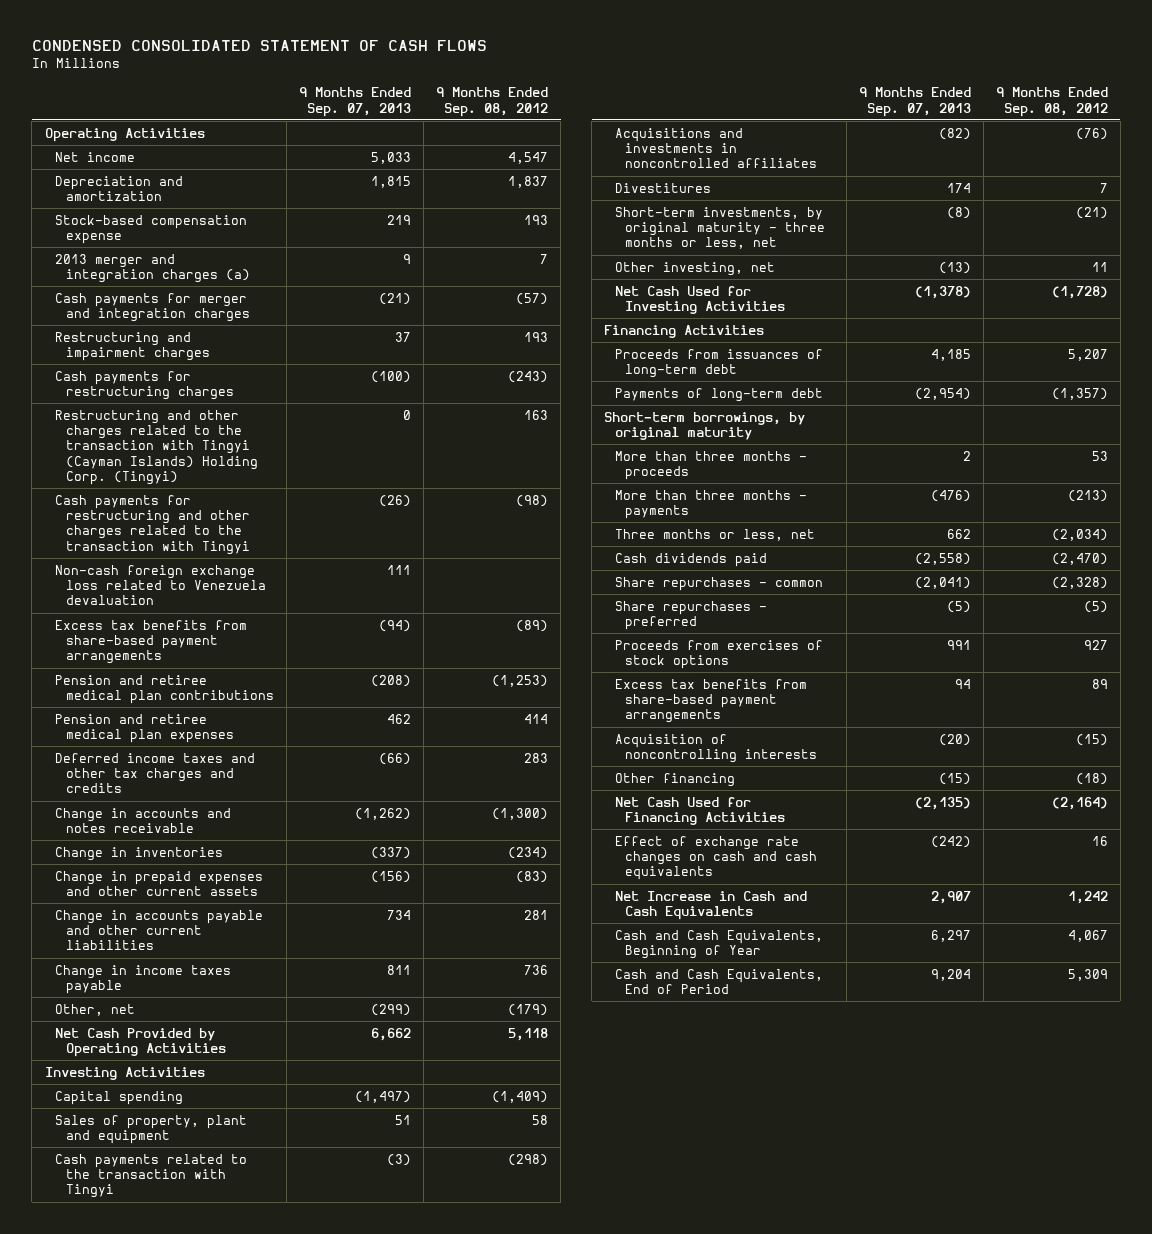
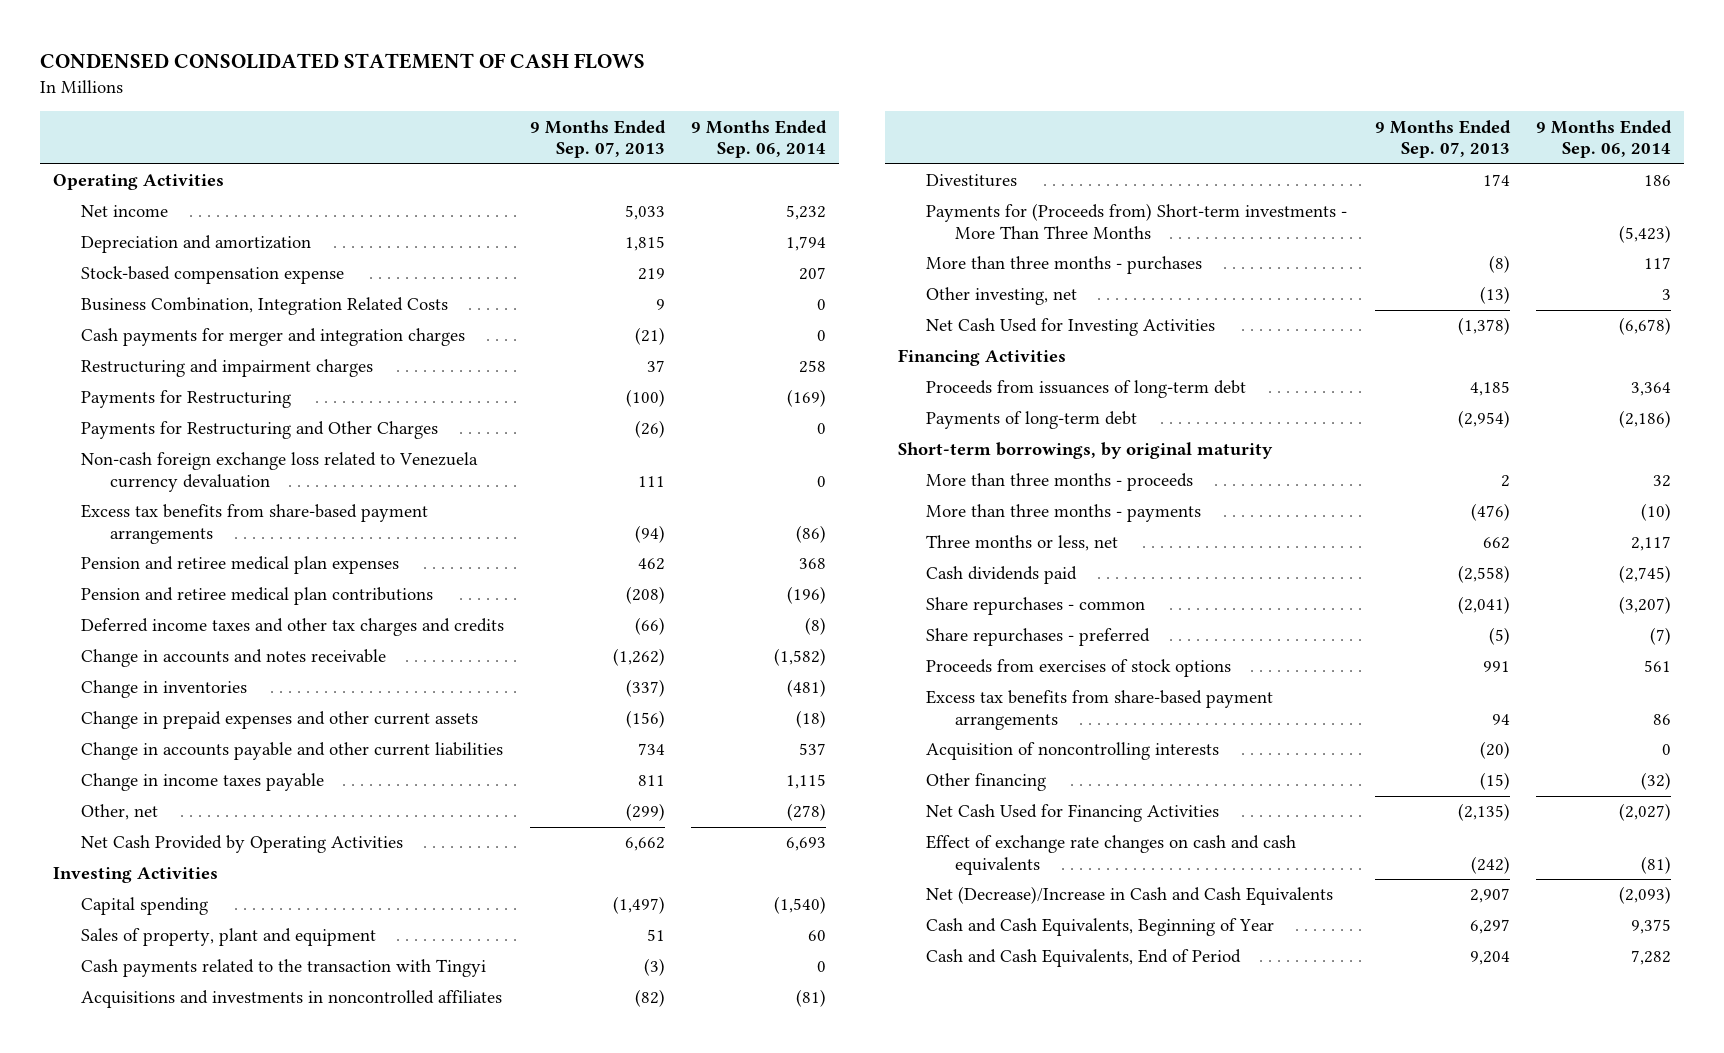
[436,87,549,117] 9 Months Ended Sep. 08, 2012 -> none
none -> [690,119,827,159] 9 Months Ended Sep. 06, 2014
[55,253,250,284] 2013 merger and integration charges (a) -> [81,297,449,316] Business Combination, Integration Related Costs
[55,409,258,486] Restructuring and other charges related to the transaction with Tingyi (Cayman Islands) Holding Corp. (Tingyi) -> none
[55,494,250,555] Cash payments for restructuring and other charges related to the transaction with Tingyi -> none
[55,370,234,401] Cash payments for restructuring charges -> [81,390,292,409] Payments for Restructuring
none -> [81,421,439,440] Payments for Restructuring and Other Charges
[55,564,266,606] Non-cash foreign exchange loss related to Venezuela devaluation -> [81,452,479,492] Non-cash foreign exchange loss related to Venezuela currency devaluation
[55,674,274,705] Pension and retiree medical plan contributions -> [81,587,434,606] Pension and retiree medical plan contributions
none -> [926,203,1348,239] Payments for (Proceeds from) Short-term investments - More Than Three Months
[614,206,826,250] Short-term investments, by original maturity - three months or less, net -> [926,256,1203,275] More than three months - purchases
[614,890,807,921] Net Increase in Cash and Cash Equivalents -> [926,886,1334,906] Net (Decrease)/Increase in Cash and Cash Equivalents

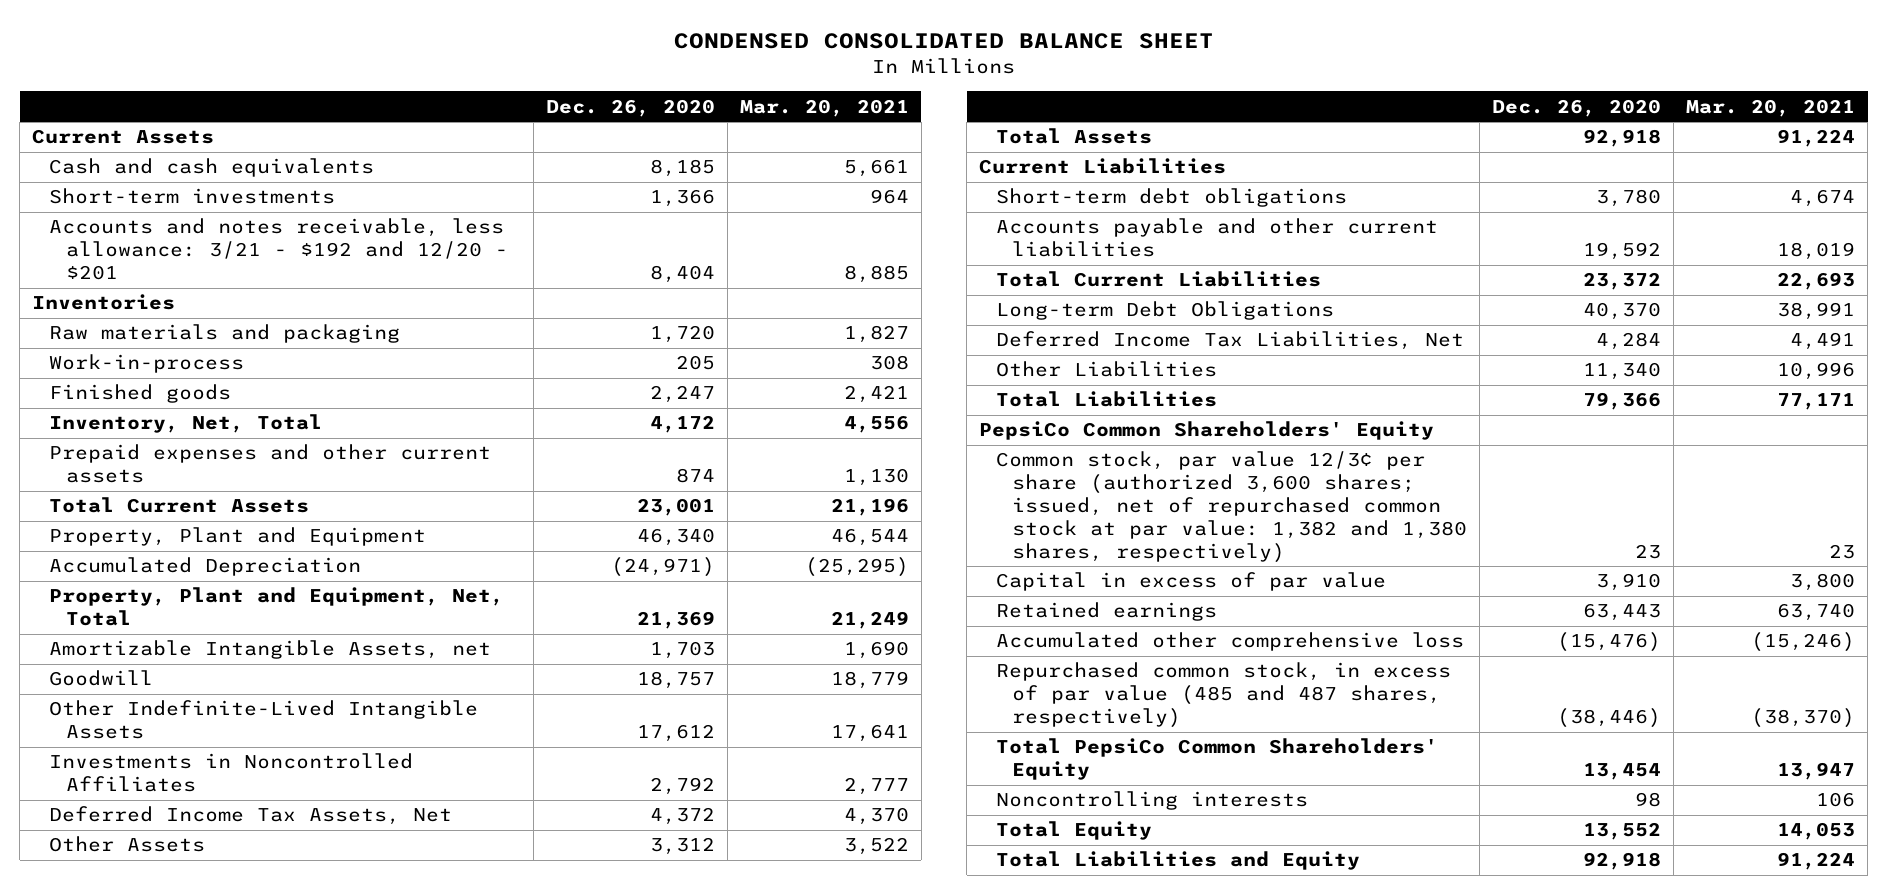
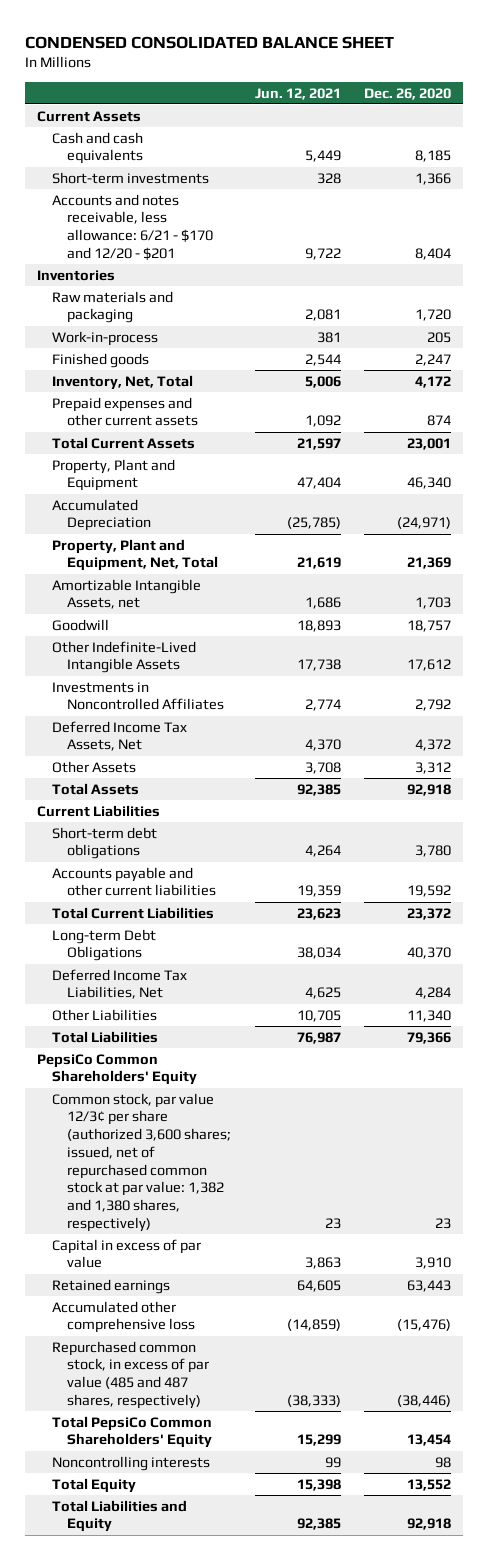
[739,98,909,117] Mar. 20, 2021 -> none
none -> [254,87,341,100] Jun. 12, 2021
[48,218,508,281] Accounts and notes receivable, less allowance: 3/21 - $192 and 12/20 - $201 -> [51,193,214,261] Accounts and notes receivable, less allowance: 6/21 - $170 and 12/20 - $201

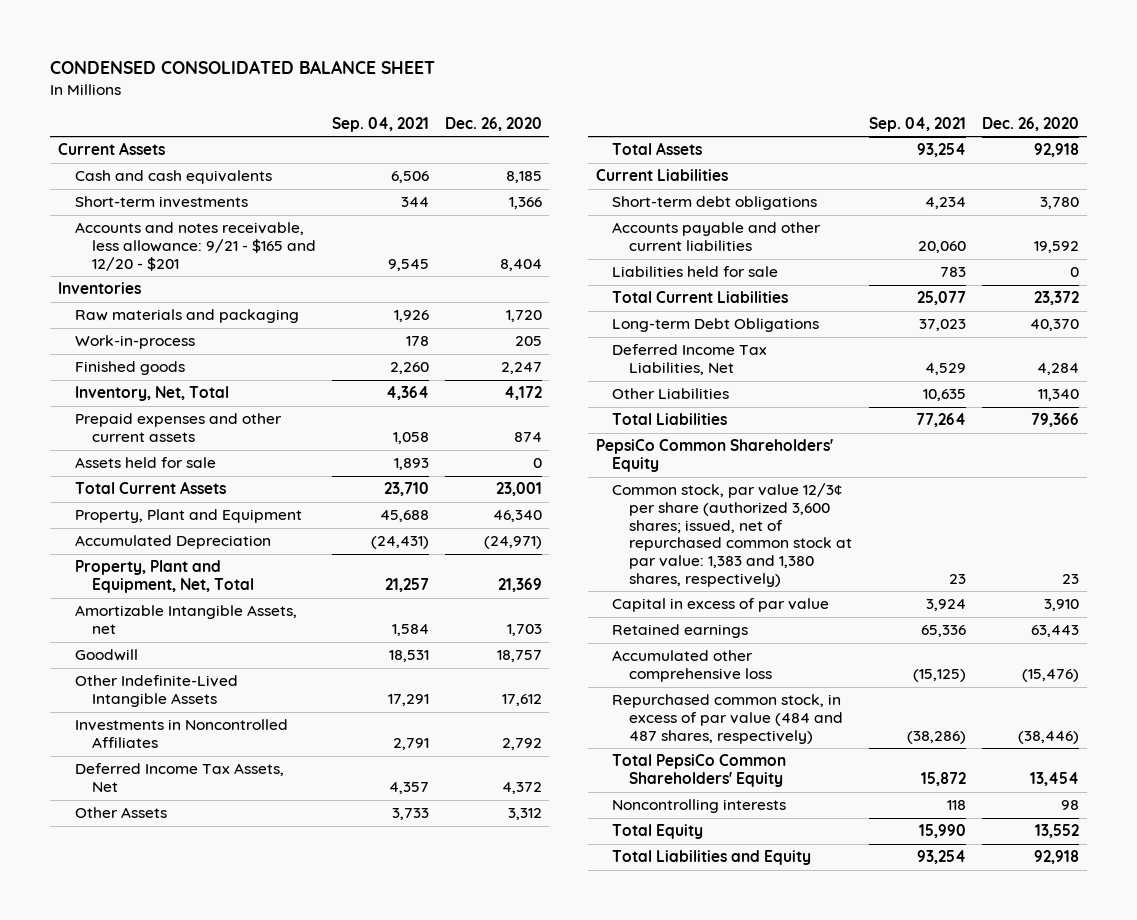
[254,87,341,100] Jun. 12, 2021 -> none
none -> [331,116,429,132] Sep. 04, 2021
[51,193,214,261] Accounts and notes receivable, less allowance: 6/21 - $170 and 12/20 - $201 -> [75,222,317,271] Accounts and notes receivable, less allowance: 9/21 - $165 and 12/20 - $201
none -> [75,457,217,469] Assets held for sale
none -> [612,266,779,278] Liabilities held for sale
[51,1092,232,1232] Common stock, par value 12/3¢ per share (authorized 3,600 shares; issued, net of repurchased common stock at par value: 1,382 and 1,380 shares, respectively) -> [612,483,853,587] Common stock, par value 12/3¢ per share (authorized 3,600 shares; issued, net of repurchased common stock at par value: 1,383 and 1,380 shares, respectively)
[51,1340,210,1409] Repurchased common stock, in excess of par value (485 and 487 shares, respectively) -> [612,694,844,744] Repurchased common stock, in excess of par value (484 and 487 shares, respectively)

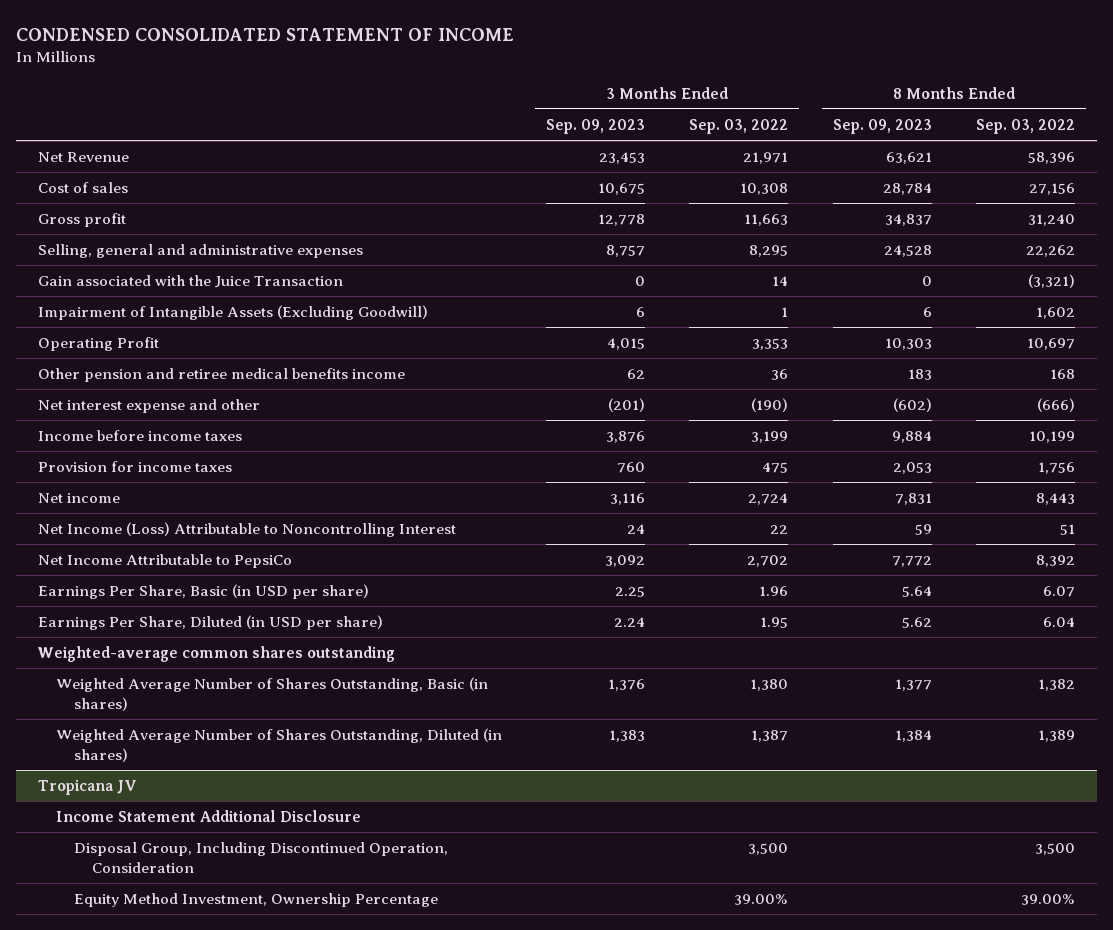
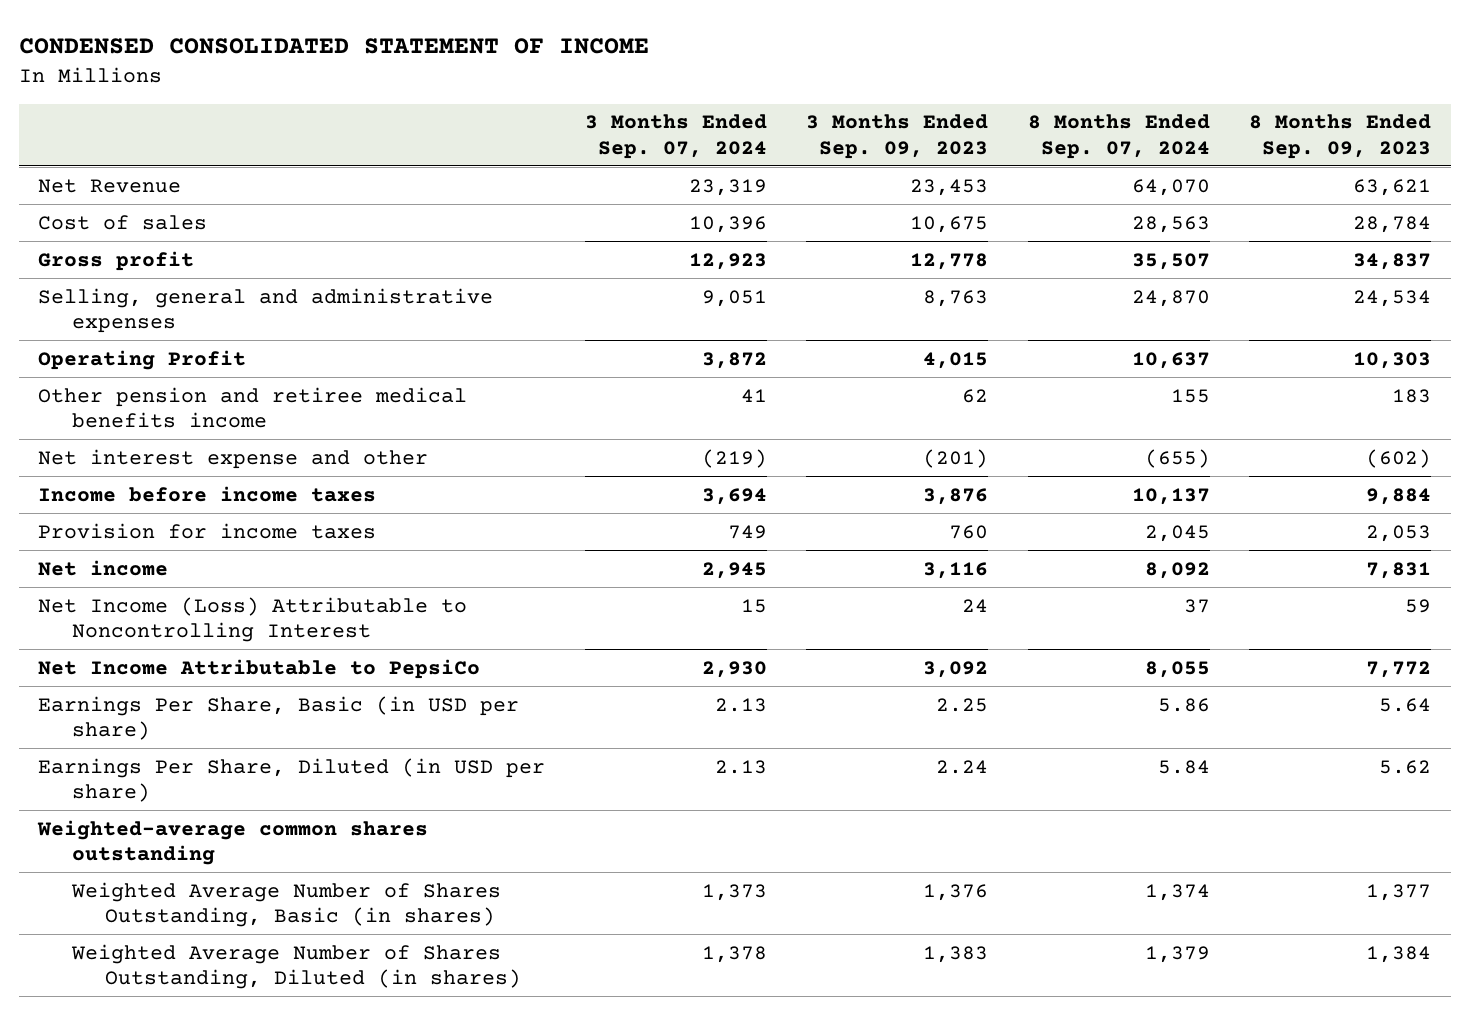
[689,119,789,135] Sep. 03, 2022 -> none
[975,119,1075,135] Sep. 03, 2022 -> none
none -> [584,114,767,159] 3 Months Ended Sep. 07, 2024
none -> [1027,114,1210,159] 8 Months Ended Sep. 07, 2024
[38,275,344,289] Gain associated with the Juice Transaction -> none
[38,305,429,321] Impairment of Intangible Assets (Excluding Goodwill) -> none
[606,245,646,258] 8,757 -> [923,289,989,307] 8,763
[883,245,932,258] 24,528 -> [1353,289,1432,307] 24,534
[38,779,138,796] Tropicana JV -> none
[56,810,362,823] Income Statement Additional Disclosure -> none
[73,842,448,873] Disposal Group, Including Discontinued Operation, Consideration -> none
[73,893,438,908] Equity Method Investment, Ownership Percentage -> none

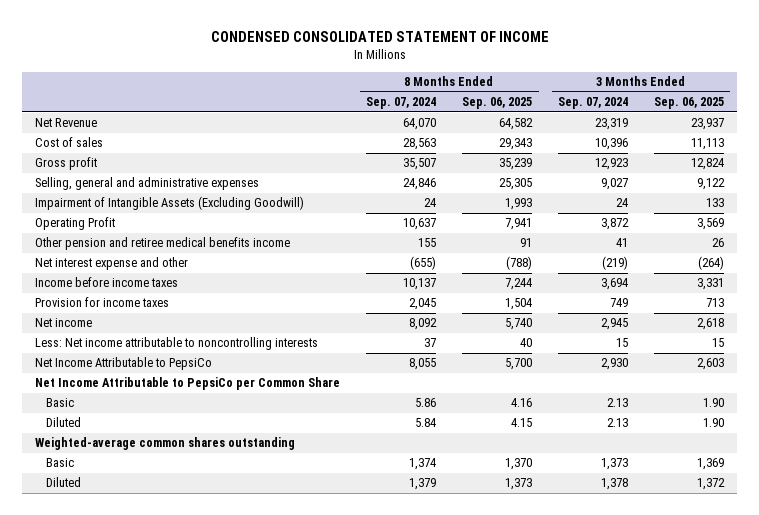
[806,114,989,159] 3 Months Ended Sep. 09, 2023 -> none
[1249,114,1432,159] 8 Months Ended Sep. 09, 2023 -> none
none -> [462,97,533,110] Sep. 06, 2025
none -> [653,97,724,110] Sep. 06, 2025
[701,289,767,307] 9,051 -> [601,178,629,191] 9,027
[1131,289,1210,307] 24,870 -> [403,178,437,191] 24,846
none -> [35,196,305,211] Impairment of Intangible Assets (Excluding Goodwill)
[38,596,468,643] Net Income (Loss) Attributable to Noncontrolling Interest -> [35,337,319,351] Less: Net income attributable to noncontrolling interests
none -> [35,377,341,391] Net Income Attributable to PepsiCo per Common Share
[38,695,520,741] Earnings Per Share, Basic (in USD per share) -> [45,398,74,408] Basic
[38,757,546,803] Earnings Per Share, Diluted (in USD per share) -> [45,417,81,428] Diluted
[70,881,501,928] Weighted Average Number of Shares Outstanding, Basic (in shares) -> [45,458,74,468] Basic
[70,943,522,990] Weighted Average Number of Shares Outstanding, Diluted (in shares) -> [45,477,81,488] Diluted

